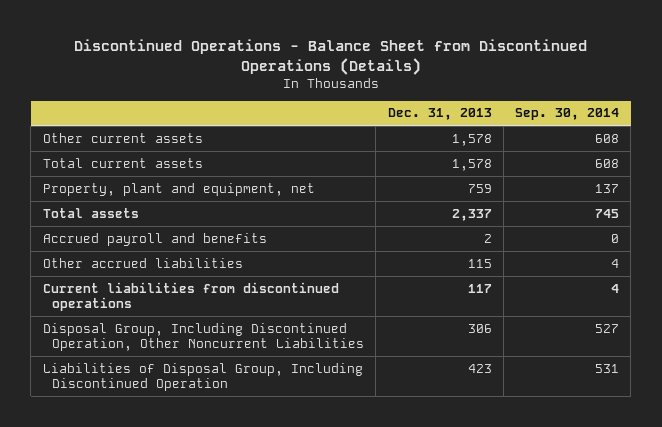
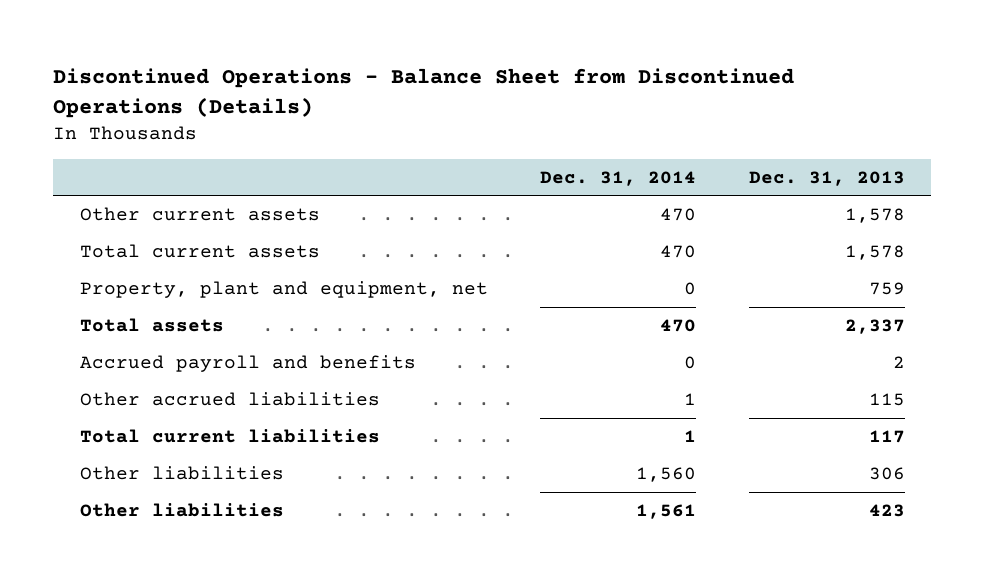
[515,108,620,121] Sep. 30, 2014 -> none
none -> [540,170,697,186] Dec. 31, 2014
[42,281,339,311] Current liabilities from discontinued operations -> [79,428,380,443] Total current liabilities
[42,322,365,351] Disposal Group, Including Discontinued Operation, Other Noncurrent Liabilities -> [79,465,284,480] Other liabilities
[42,362,363,391] Liabilities of Disposal Group, Including Discontinued Operation -> [79,502,284,517] Other liabilities

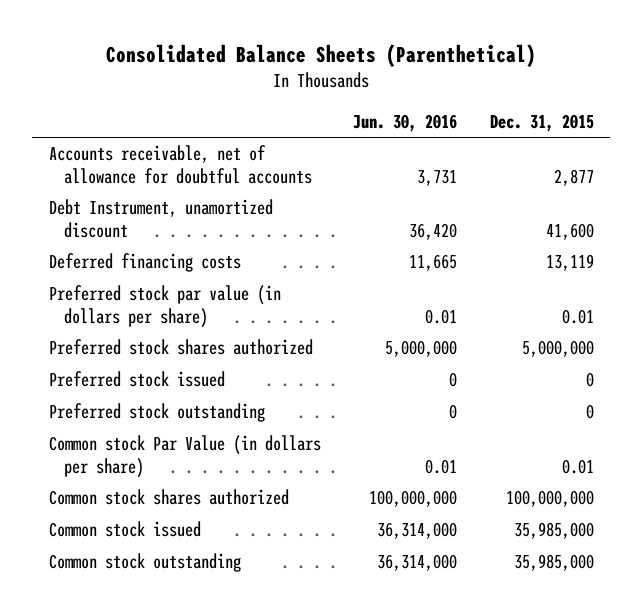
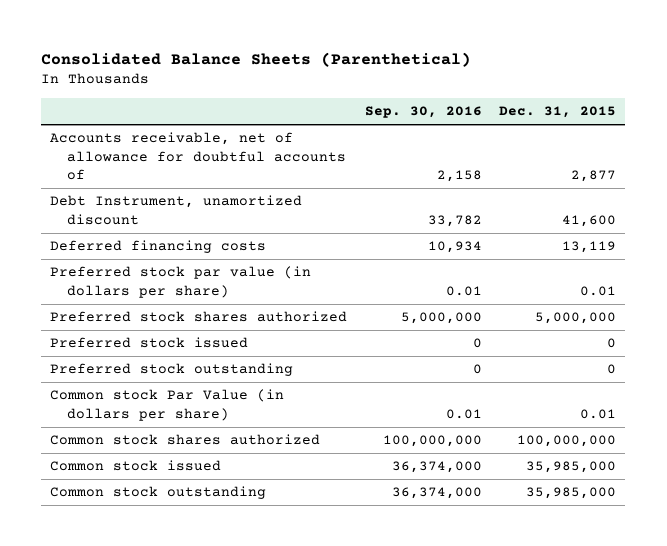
[353,113,458,132] Jun. 30, 2016 -> none
none -> [364,106,482,119] Sep. 30, 2016
[48,145,312,184] Accounts receivable, net of allowance for doubtful accounts -> [50,132,346,180] Accounts receivable, net of allowance for doubtful accounts of

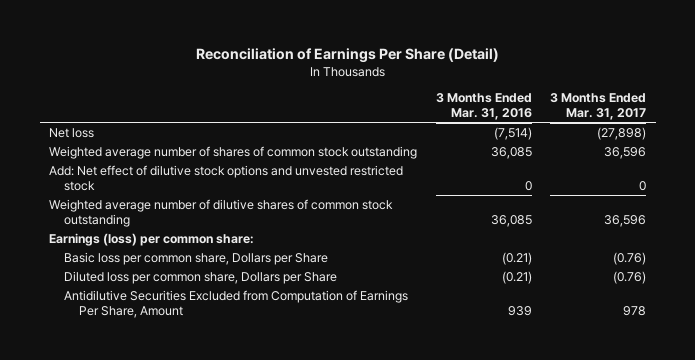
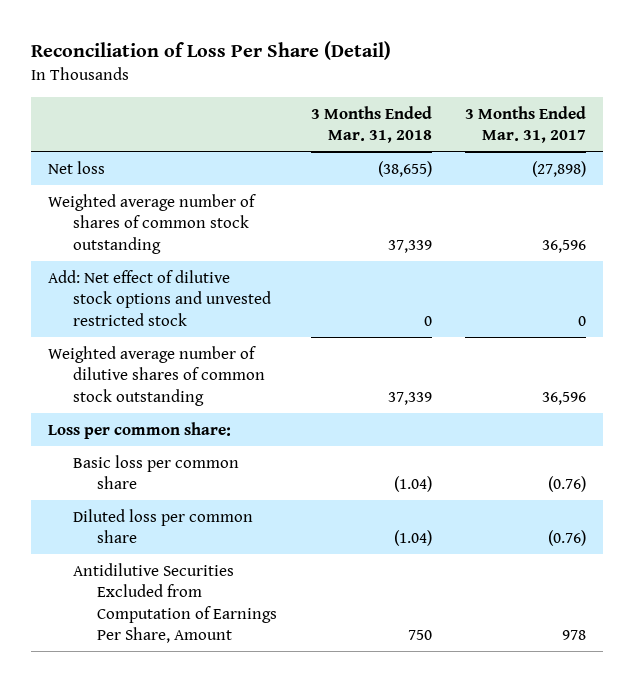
[195,48,499,64] Reconciliation of Earnings Per Share (Detail) -> [31,41,392,61] Reconciliation of Loss Per Share (Detail)
[435,93,532,121] 3 Months Ended Mar. 31, 2016 -> none
none -> [310,105,432,144] 3 Months Ended Mar. 31, 2018
[49,232,255,246] Earnings (loss) per common share: -> [48,421,232,439] Loss per common share:
[64,251,329,265] Basic loss per common share, Dollars per Share -> [72,454,239,490] Basic loss per common share
[64,270,338,284] Diluted loss per common share, Dollars per Share -> [72,508,253,544] Diluted loss per common share

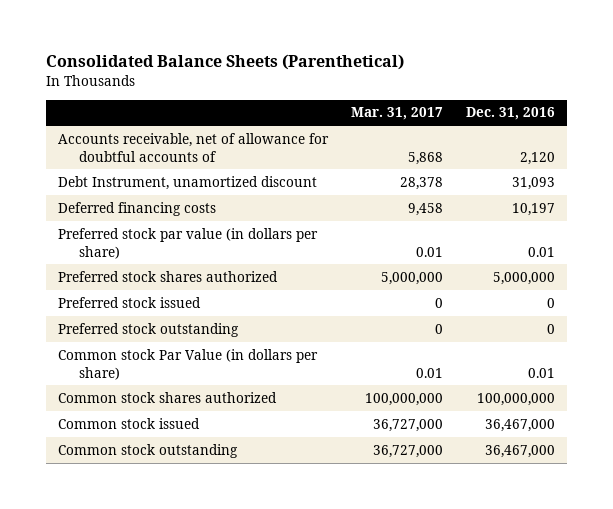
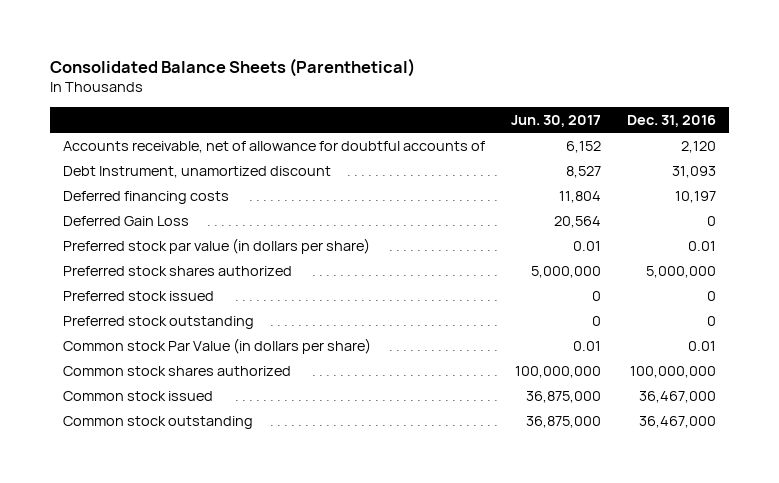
[350,107,443,121] Mar. 31, 2017 -> none
none -> [510,114,601,127] Jun. 30, 2017
none -> [63,215,190,226] Deferred Gain Loss

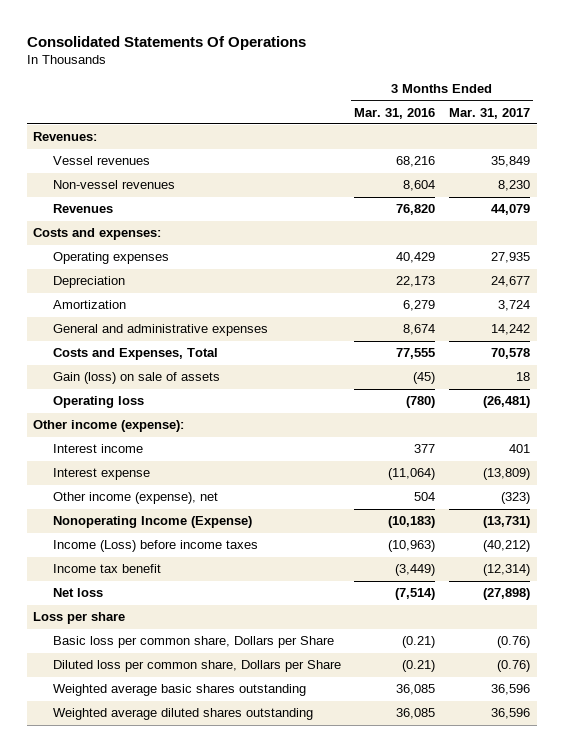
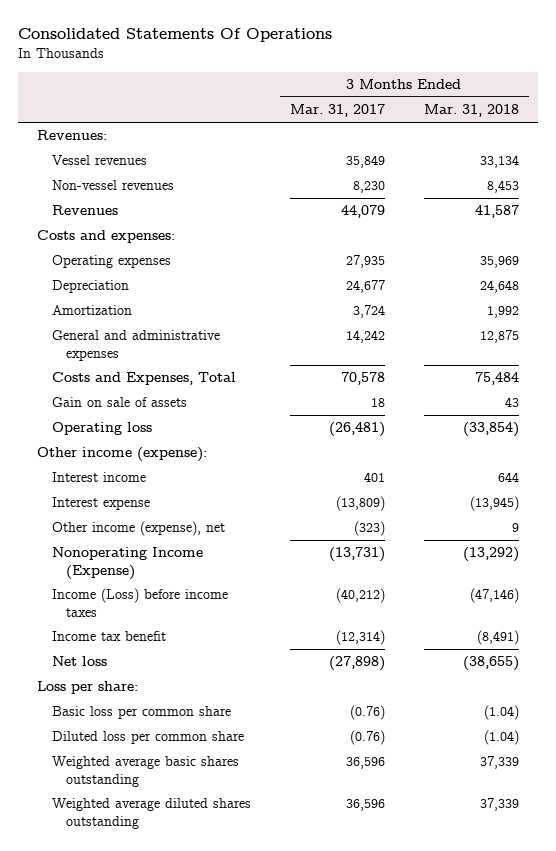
[354,107,436,119] Mar. 31, 2016 -> none
none -> [423,104,519,118] Mar. 31, 2018
[52,372,220,385] Gain (loss) on sale of assets -> [51,397,187,408] Gain on sale of assets
[33,612,126,625] Loss per share -> [37,681,139,695] Loss per share:
[52,636,334,649] Basic loss per common share, Dollars per Share -> [51,706,231,720] Basic loss per common share
[52,660,341,673] Diluted loss per common share, Dollars per Share -> [51,731,244,745] Diluted loss per common share

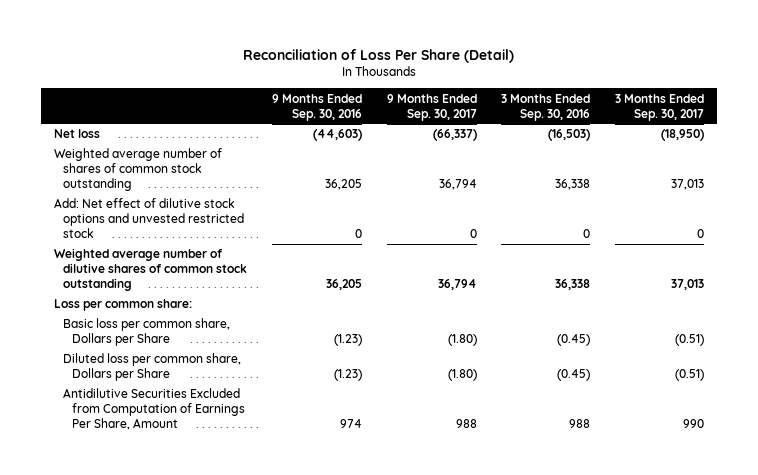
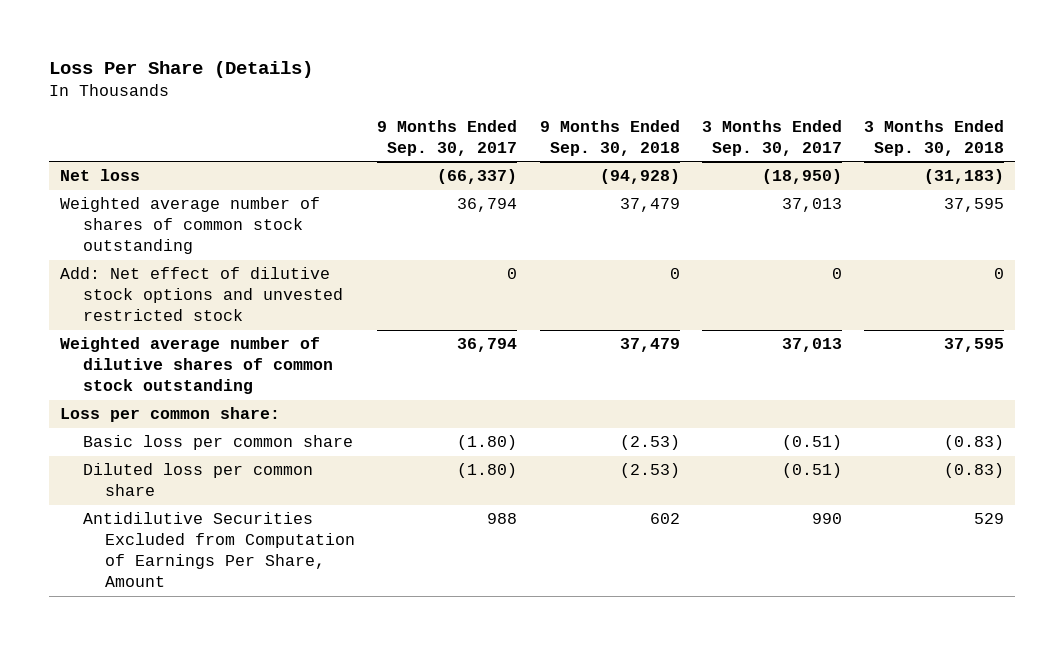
[243,49,515,64] Reconciliation of Loss Per Share (Detail) -> [48,61,313,79] Loss Per Share (Details)
[271,93,362,121] 9 Months Ended Sep. 30, 2016 -> none
[501,93,591,121] 3 Months Ended Sep. 30, 2016 -> none
none -> [539,119,680,156] 9 Months Ended Sep. 30, 2018
none -> [863,119,1004,156] 3 Months Ended Sep. 30, 2018
[63,318,231,347] Basic loss per common share, Dollars per Share -> [82,435,353,451] Basic loss per common share
[63,353,242,382] Diluted loss per common share, Dollars per Share -> [82,463,313,497] Diluted loss per common share

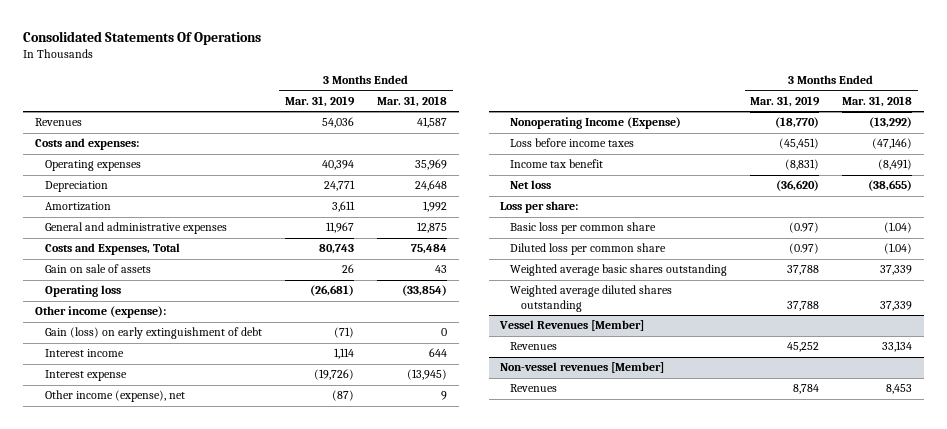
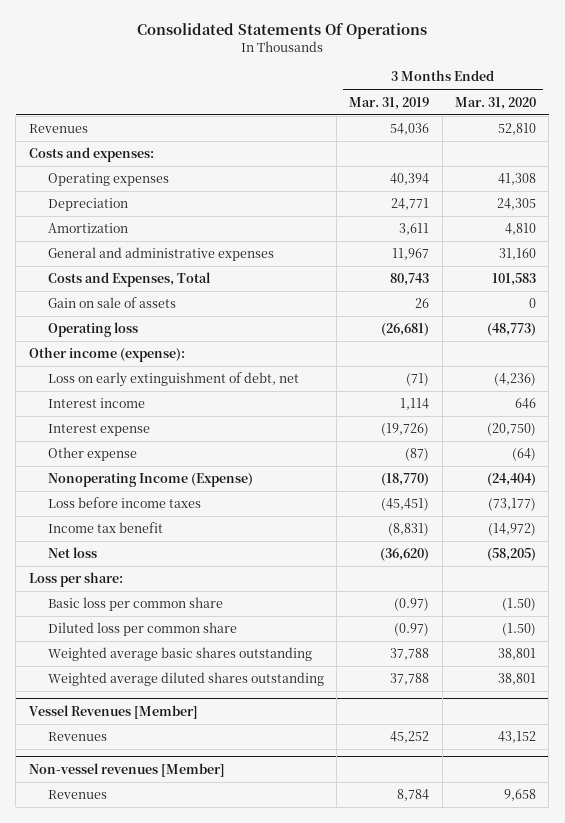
[377,96,448,108] Mar. 31, 2018 -> none
none -> [455,96,537,110] Mar. 31, 2020
[44,327,262,340] Gain (loss) on early extinguishment of debt -> [47,372,299,388] Loss on early extinguishment of debt, net
[44,390,185,403] Other income (expense), net -> [47,447,137,462] Other expense

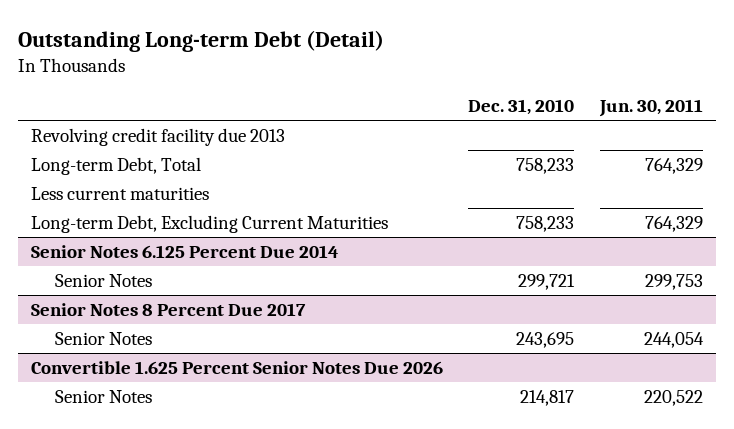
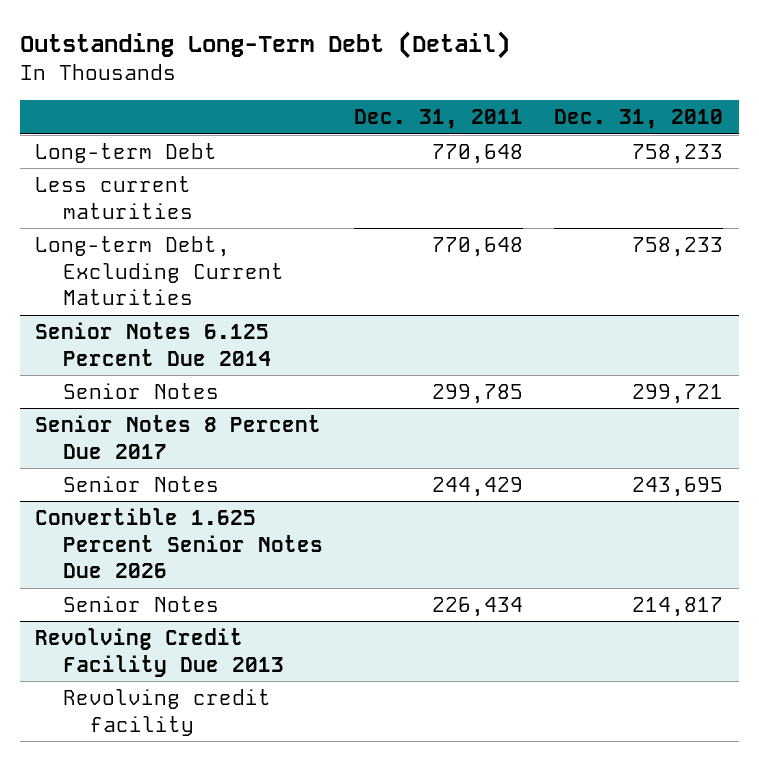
[17,29,384,52] Outstanding Long-term Debt (Detail) -> [19,30,510,59] Outstanding Long-Term Debt (Detail)
[599,98,704,117] Jun. 30, 2011 -> none
none -> [353,109,523,130] Dec. 31, 2011
[30,127,285,146] Revolving credit facility due 2013 -> none
[30,156,201,175] Long-term Debt, Total -> [35,142,218,163] Long-term Debt
none -> [35,627,284,677] Revolving Credit Facility Due 2013
none -> [62,688,271,736] Revolving credit facility

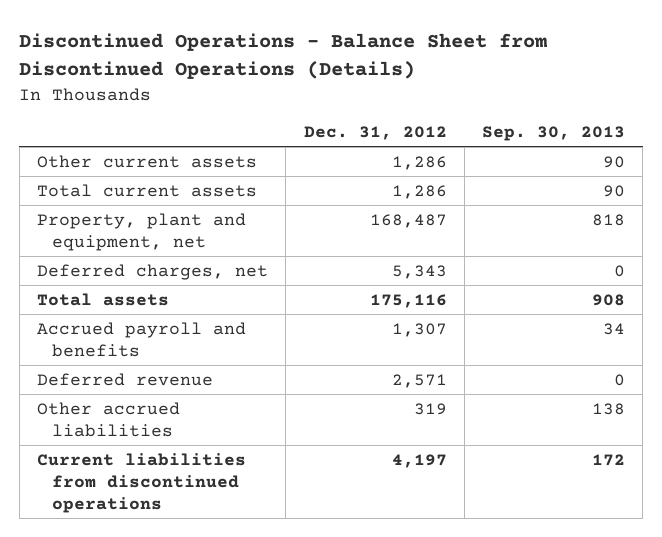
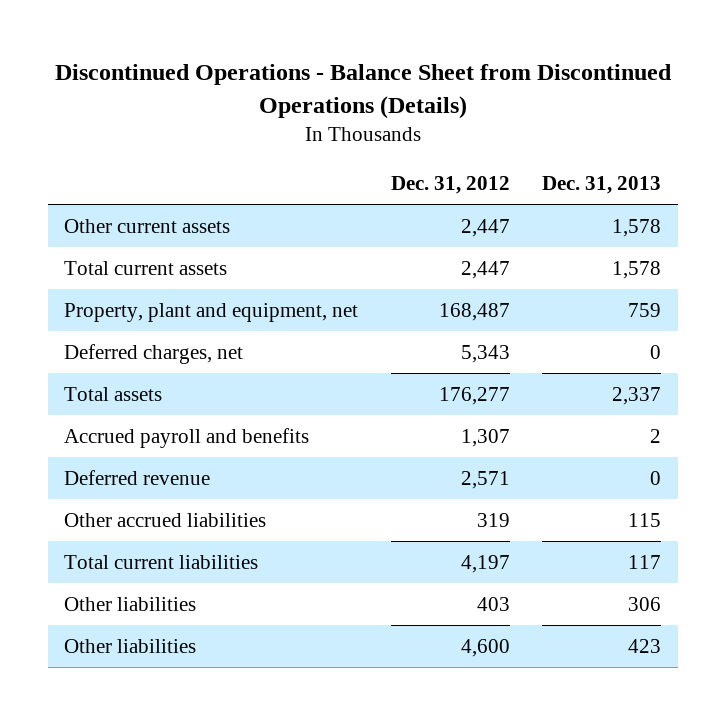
[482,126,626,142] Sep. 30, 2013 -> none
none -> [542,175,662,194] Dec. 31, 2013
[391,155,447,170] 1,286 -> [460,218,510,237] 2,447
[391,184,447,199] 1,286 -> [460,260,510,279] 2,447
[369,293,447,308] 175,116 -> [438,386,510,405] 176,277
[37,452,247,513] Current liabilities from discontinued operations -> [63,554,258,569] Total current liabilities
none -> [63,596,196,611] Other liabilities
none -> [63,638,196,653] Other liabilities

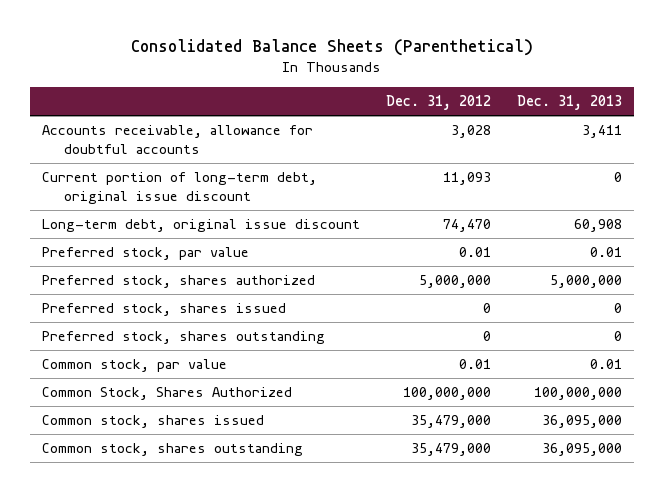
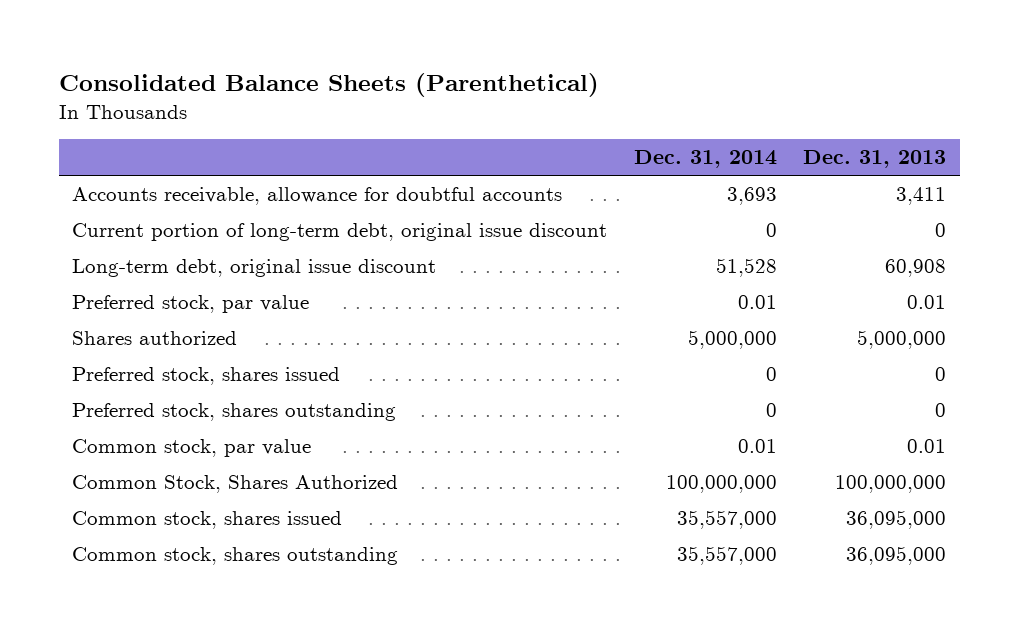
[386,95,492,111] Dec. 31, 2012 -> none
none -> [633,150,777,169] Dec. 31, 2014
[42,275,316,289] Preferred stock, shares authorized -> [72,331,238,346] Shares authorized

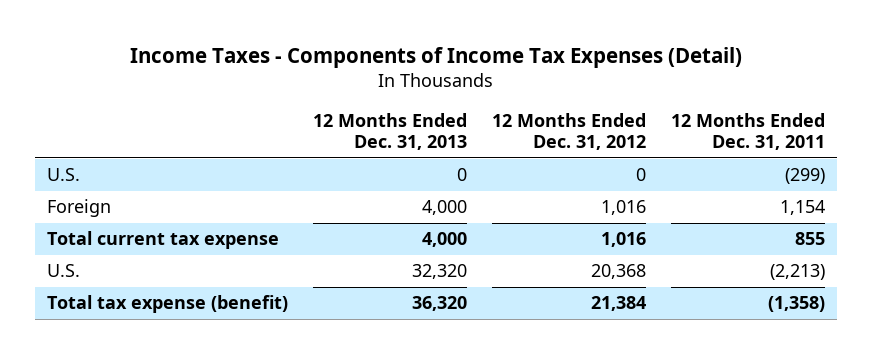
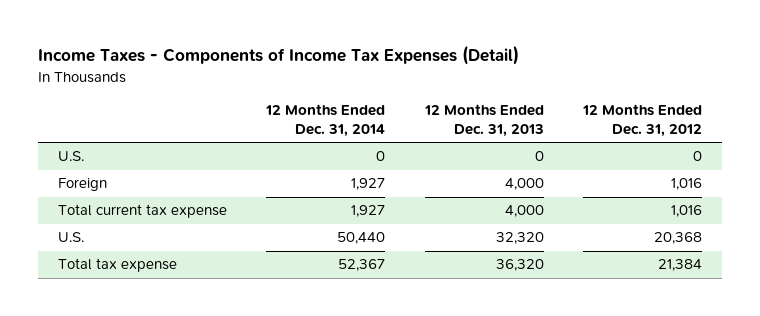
[670,113,825,151] 12 Months Ended Dec. 31, 2011 -> none
none -> [265,103,386,137] 12 Months Ended Dec. 31, 2014
[47,295,289,314] Total tax expense (benefit) -> [58,258,178,273] Total tax expense

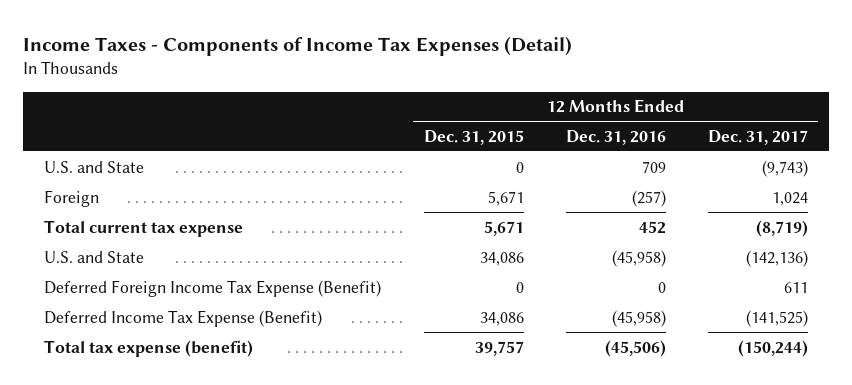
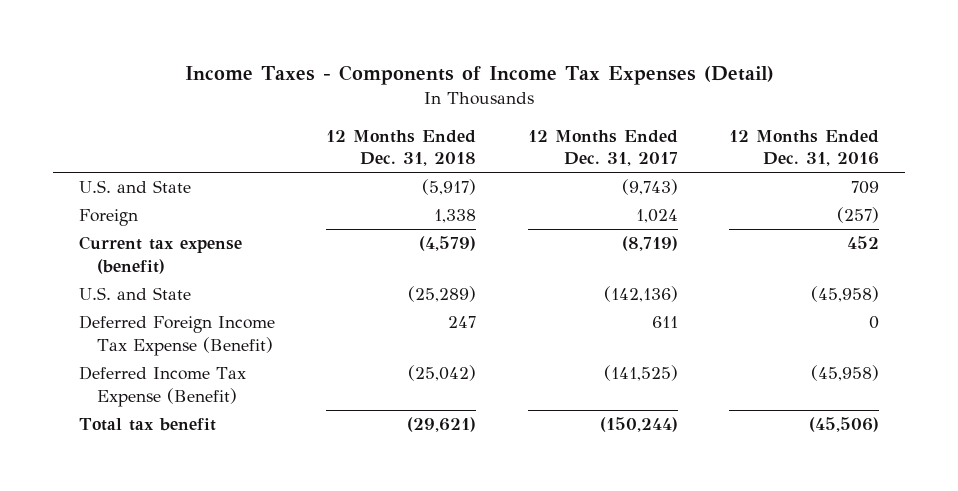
[423,129,524,145] Dec. 31, 2015 -> none
none -> [326,129,477,167] 12 Months Ended Dec. 31, 2018
[44,219,244,237] Total current tax expense -> [79,236,243,274] Current tax expense (benefit)
[44,339,254,357] Total tax expense (benefit) -> [79,418,217,432] Total tax benefit

